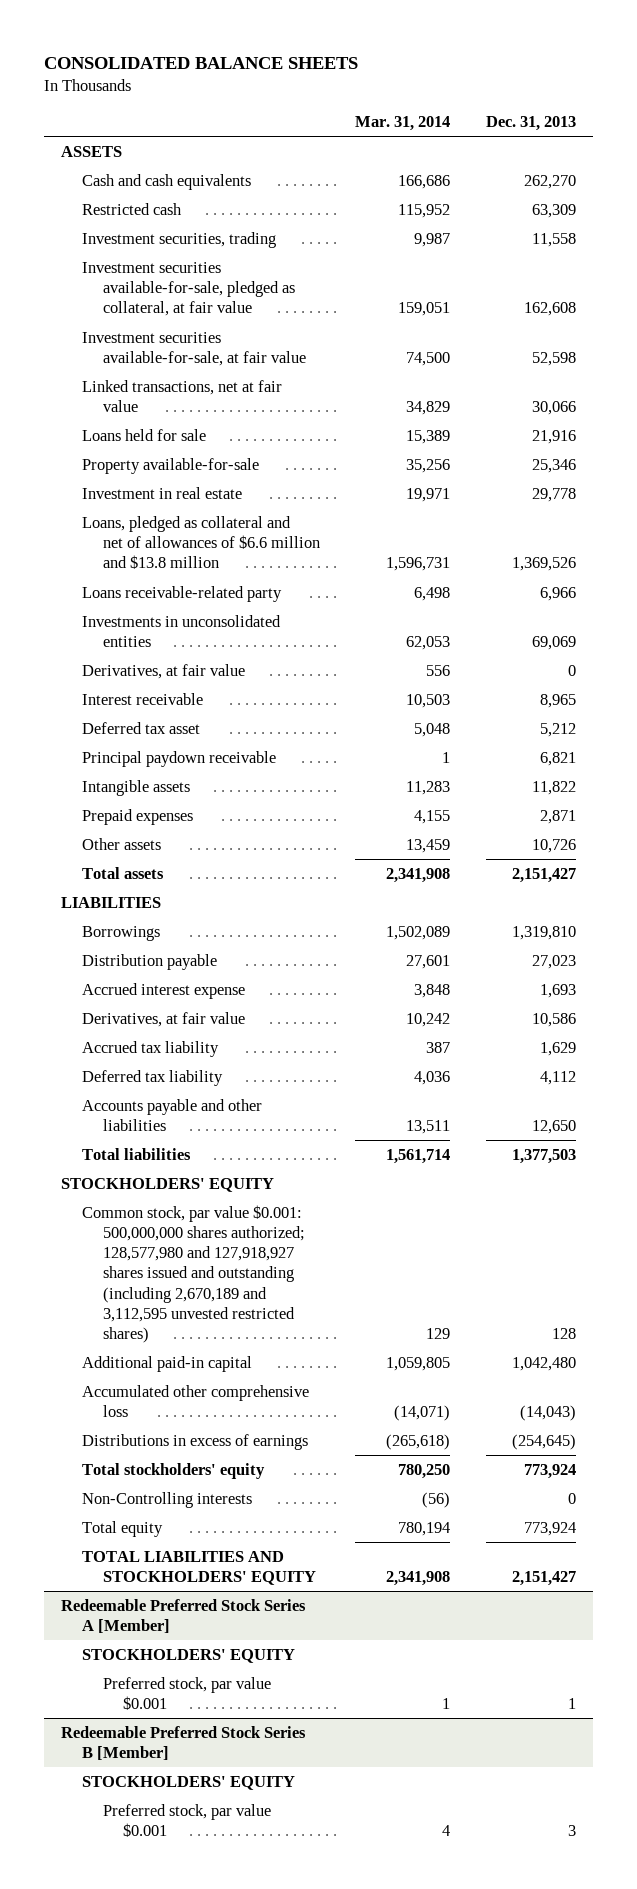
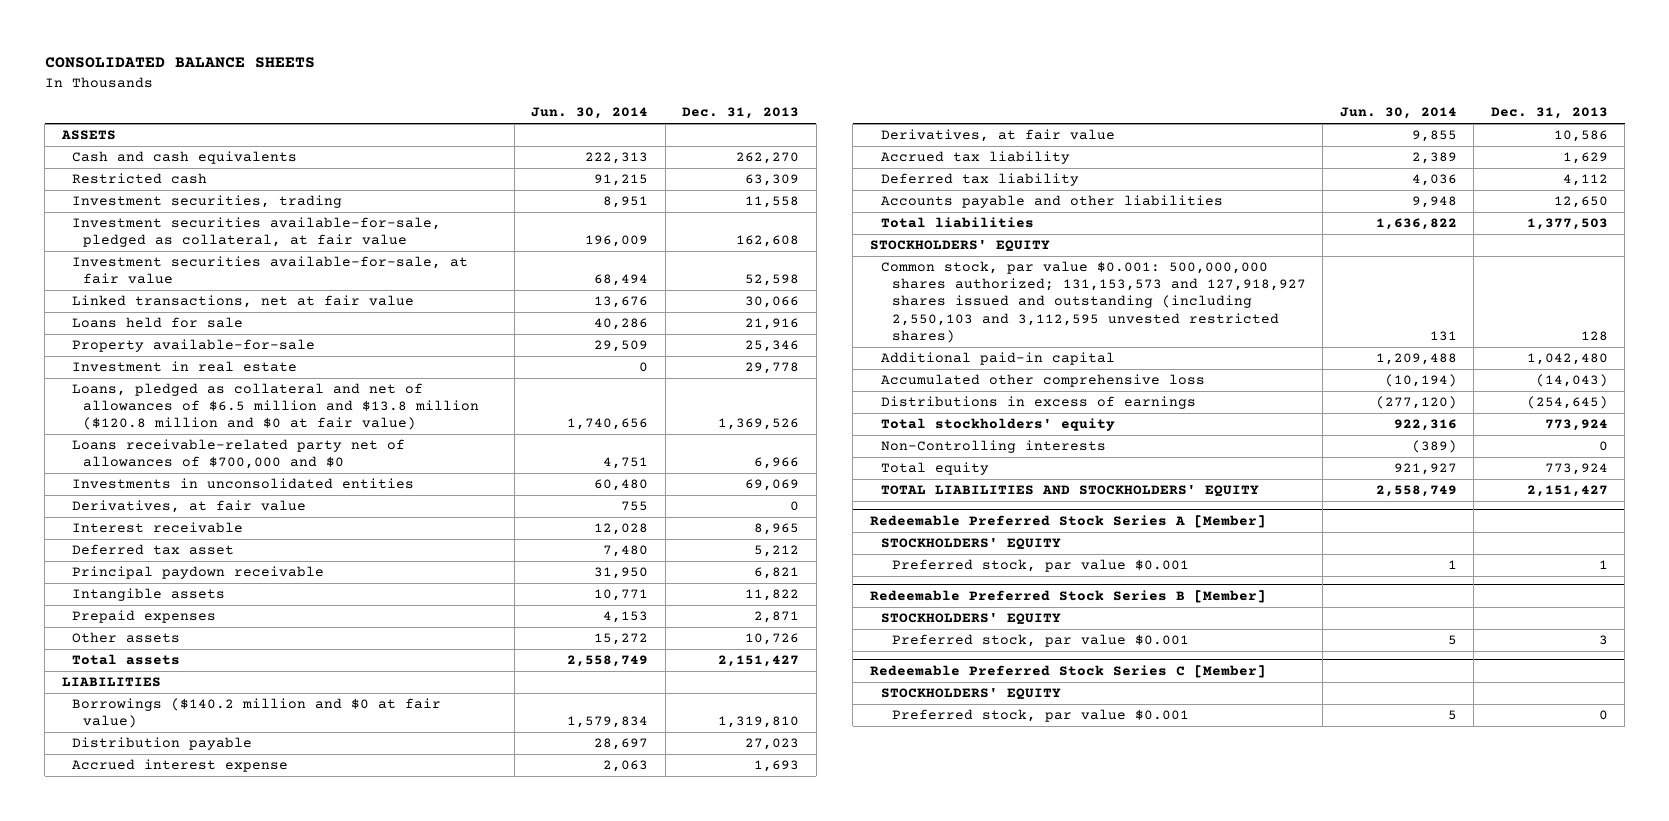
[355,116,451,132] Mar. 31, 2014 -> none
none -> [531,107,649,120] Jun. 30, 2014
[82,515,320,570] Loans, pledged as collateral and net of allowances of $6.6 million and $13.8 million -> [72,383,480,431] Loans, pledged as collateral and net of allowances of $6.5 million and $13.8 million ($120.8 million and $0 at fair value)
[82,585,283,602] Loans receivable-related party -> [72,439,406,470] Loans receivable-related party net of allowances of $700,000 and $0
[82,925,161,941] Borrowings -> [72,698,442,729] Borrowings ($140.2 million and $0 at fair value)
[82,1204,305,1344] Common stock, par value $0.001: 500,000,000 shares authorized; 128,577,980 and 127,918,927 shares issued and outstanding (including 2,670,189 and 3,112,595 unvested restricted shares) -> [880,261,1306,343] Common stock, par value $0.001: 500,000,000 shares authorized; 131,153,573 and 127,918,927 shares issued and outstanding (including 2,550,103 and 3,112,595 unvested restricted shares)
none -> [869,664,1266,678] Redeemable Preferred Stock Series C [Member]
none -> [880,688,1061,701] STOCKHOLDERS' EQUITY
none -> [891,709,1189,723] Preferred stock, par value $0.001

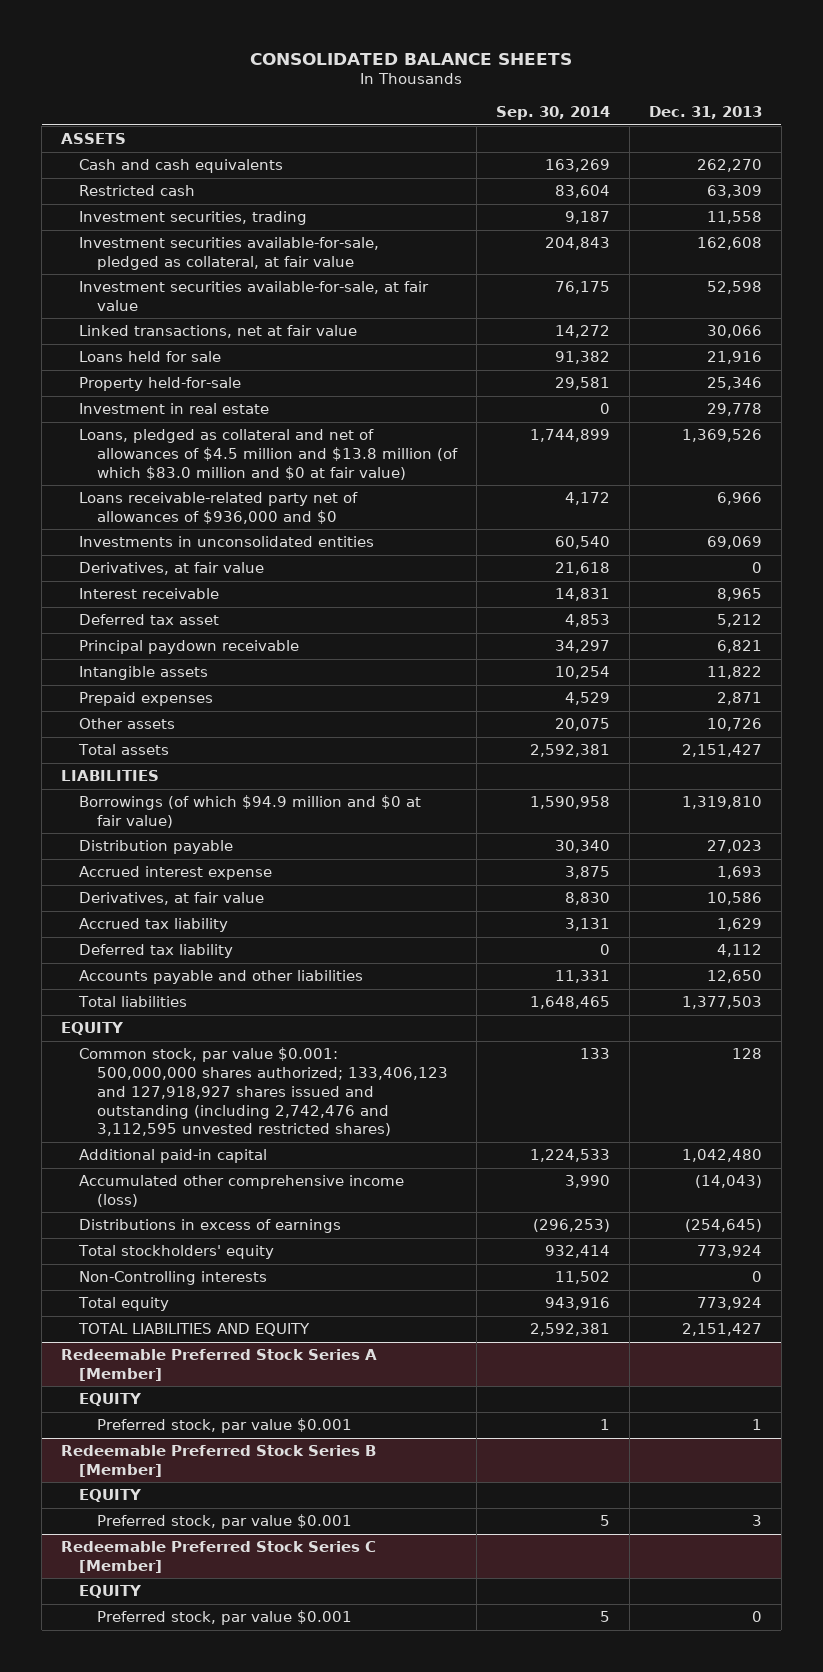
[531,107,649,120] Jun. 30, 2014 -> none
none -> [495,106,610,121] Sep. 30, 2014
[72,339,316,353] Property available-for-sale -> [79,377,242,392] Property held-for-sale
[72,383,480,431] Loans, pledged as collateral and net of allowances of $6.5 million and $13.8 million ($120.8 million and $0 at fair value) -> [79,429,459,480] Loans, pledged as collateral and net of allowances of $4.5 million and $13.8 million (of which $83.0 million and $0 at fair value)
[72,439,406,470] Loans receivable-related party net of allowances of $700,000 and $0 -> [79,492,359,525] Loans receivable-related party net of allowances of $936,000 and $0
[72,698,442,729] Borrowings ($140.2 million and $0 at fair value) -> [79,795,422,829] Borrowings (of which $94.9 million and $0 at fair value)
[869,240,1050,253] STOCKHOLDERS' EQUITY -> [61,1022,125,1036] EQUITY
[880,261,1306,343] Common stock, par value $0.001: 500,000,000 shares authorized; 131,153,573 and 127,918,927 shares issued and outstanding (including 2,550,103 and 3,112,595 unvested restricted shares) -> [79,1047,449,1137] Common stock, par value $0.001: 500,000,000 shares authorized; 133,406,123 and 127,918,927 shares issued and outstanding (including 2,742,476 and 3,112,595 unvested restricted shares)
[880,374,1205,388] Accumulated other comprehensive loss -> [79,1175,405,1208] Accumulated other comprehensive income (loss)
[880,485,1259,498] TOTAL LIABILITIES AND STOCKHOLDERS' EQUITY -> [78,1323,311,1337] TOTAL LIABILITIES AND EQUITY
[880,538,1061,551] STOCKHOLDERS' EQUITY -> [79,1393,143,1407] EQUITY
[880,613,1061,626] STOCKHOLDERS' EQUITY -> [79,1489,143,1503] EQUITY
[880,688,1061,701] STOCKHOLDERS' EQUITY -> [79,1585,143,1599] EQUITY

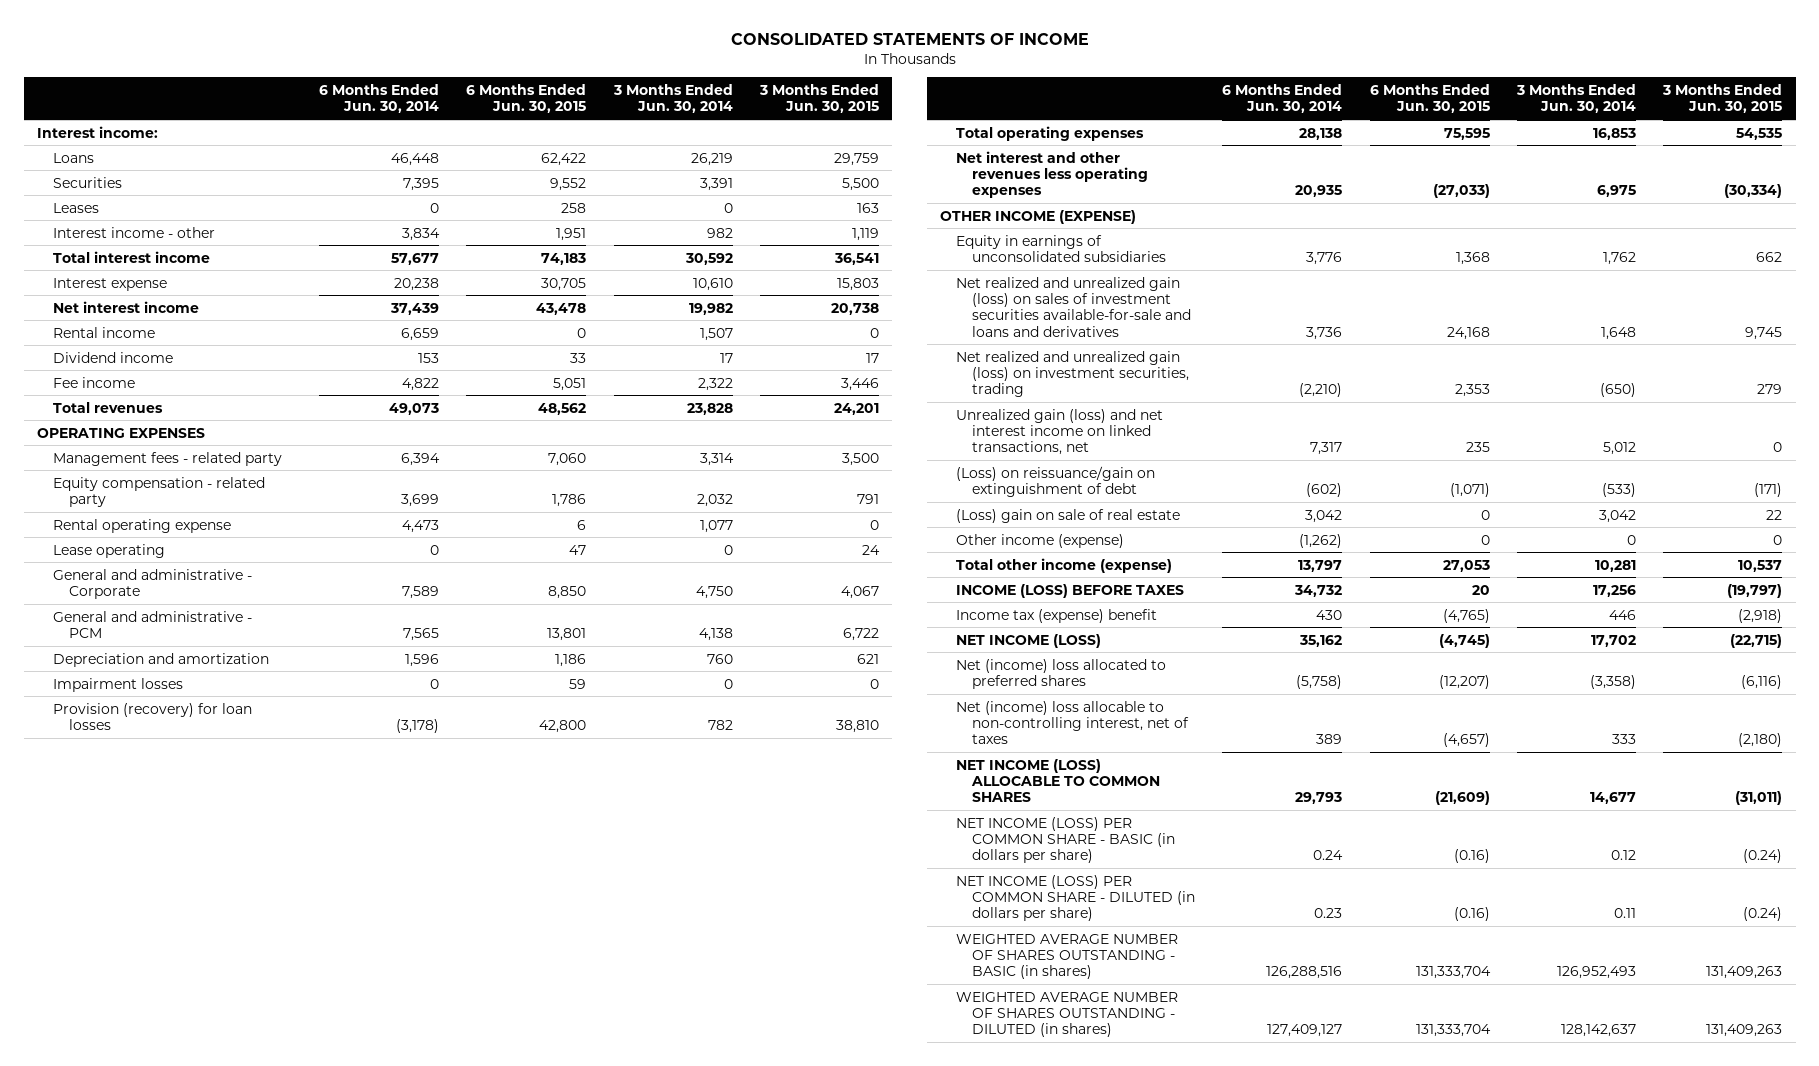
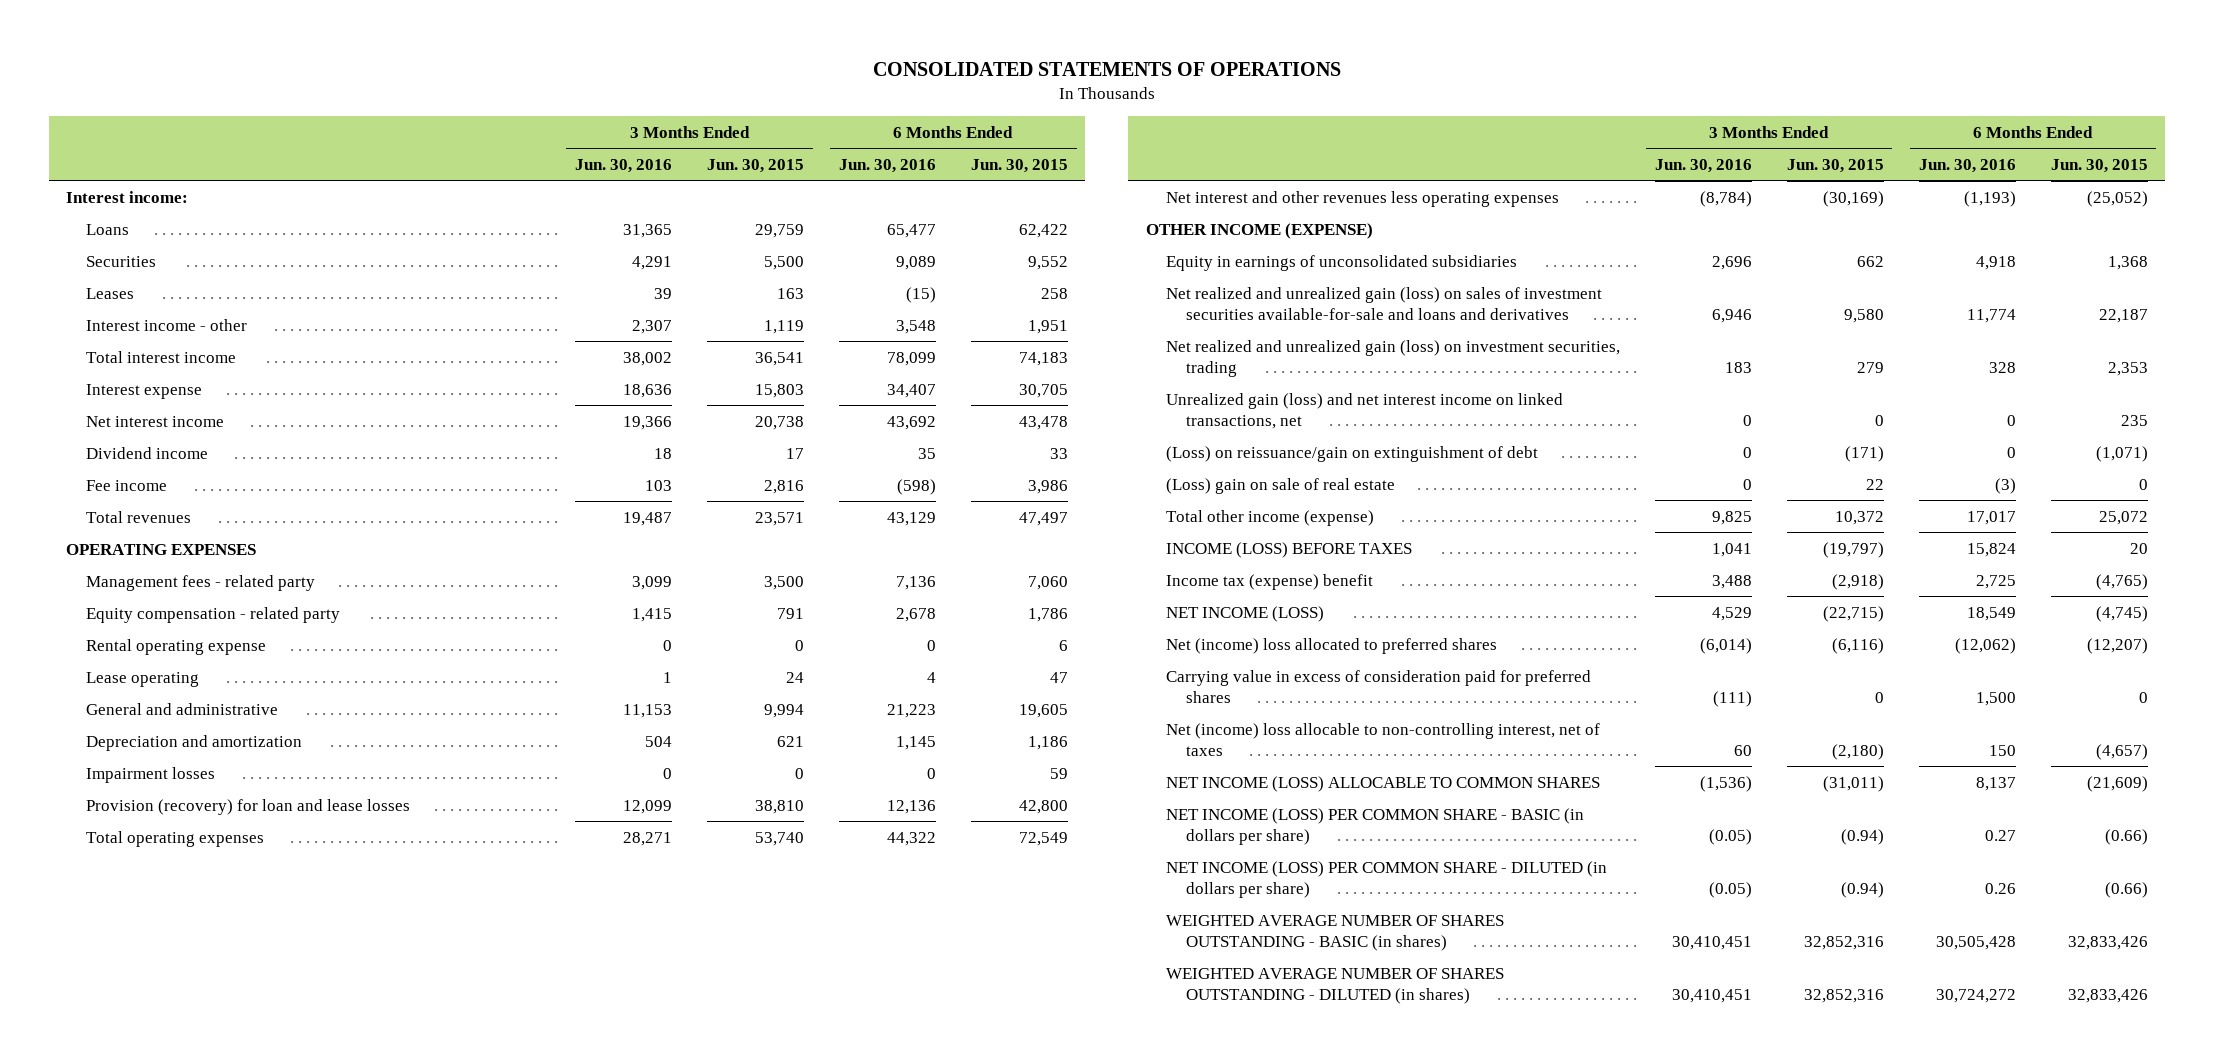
[730,32,1089,45] CONSOLIDATED STATEMENTS OF INCOME -> [872,61,1341,76] CONSOLIDATED STATEMENTS OF OPERATIONS
[319,83,440,114] 6 Months Ended Jun. 30, 2014 -> none
[612,83,733,114] 3 Months Ended Jun. 30, 2014 -> none
none -> [575,158,673,173] Jun. 30, 2016
none -> [839,158,937,173] Jun. 30, 2016
[53,326,156,338] Rental income -> none
[553,377,587,391] 5,051 -> [1027,479,1068,494] 3,986
[840,377,879,391] 3,446 -> [764,479,805,494] 2,816
[538,402,587,415] 48,562 -> [1018,511,1068,526] 47,497
[833,402,879,415] 24,201 -> [755,511,805,526] 23,571
[53,610,253,638] General and administrative - PCM -> none
[53,568,253,599] General and administrative - Corporate -> [86,702,279,715] General and administrative
[548,585,587,599] 8,850 -> [1018,703,1068,718] 19,605
[840,585,879,599] 4,067 -> [764,703,805,718] 9,994
[53,702,253,730] Provision (recovery) for loan losses -> [86,798,411,815] Provision (recovery) for loan and lease losses
[1443,127,1490,140] 75,595 -> [1018,831,1068,846] 72,549
[1735,127,1782,140] 54,535 -> [755,831,805,846] 53,740
[1432,184,1490,199] (27,033) -> [2086,190,2148,207] (25,052)
[1723,184,1782,199] (30,334) -> [1822,190,1884,207] (30,169)
[1446,326,1490,340] 24,168 -> [2098,308,2148,323] 22,187
[1744,326,1782,340] 9,745 -> [1843,308,1884,323] 9,580
[956,533,1125,548] Other income (expense) -> none
[1442,559,1490,572] 27,053 -> [2098,510,2148,525] 25,072
[1737,559,1782,572] 10,537 -> [1834,510,1884,525] 10,372
none -> [1165,669,1591,703] Carrying value in excess of consideration paid for preferred shares
[1453,849,1490,864] (0.16) -> [2104,828,2148,845] (0.66)
[1742,849,1782,864] (0.24) -> [1840,828,1884,845] (0.94)
[1453,907,1490,922] (0.16) -> [2104,881,2148,898] (0.66)
[1742,907,1782,922] (0.24) -> [1840,881,1884,898] (0.94)
[1415,966,1491,980] 131,333,704 -> [2067,935,2148,950] 32,833,426
[1705,966,1782,980] 131,409,263 -> [1803,935,1884,950] 32,852,316
[1415,1024,1491,1038] 131,333,704 -> [2067,988,2148,1003] 32,833,426
[1705,1024,1782,1038] 131,409,263 -> [1803,988,1884,1003] 32,852,316

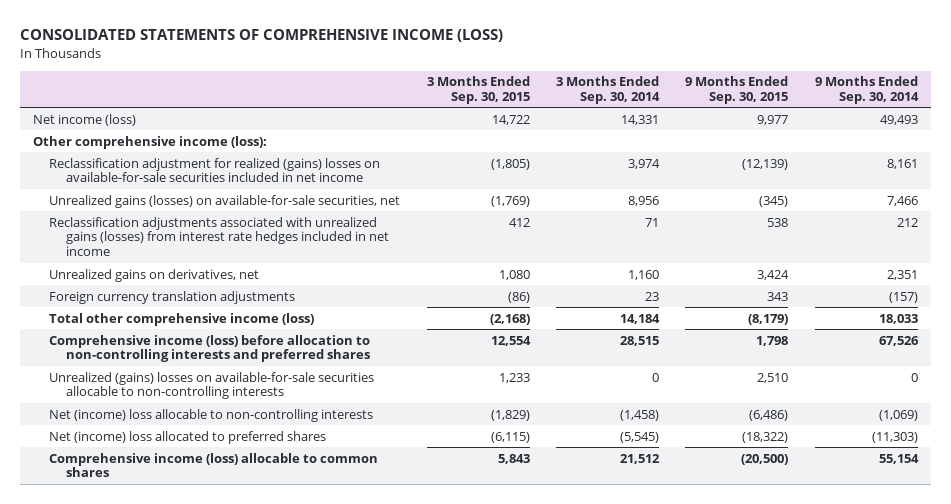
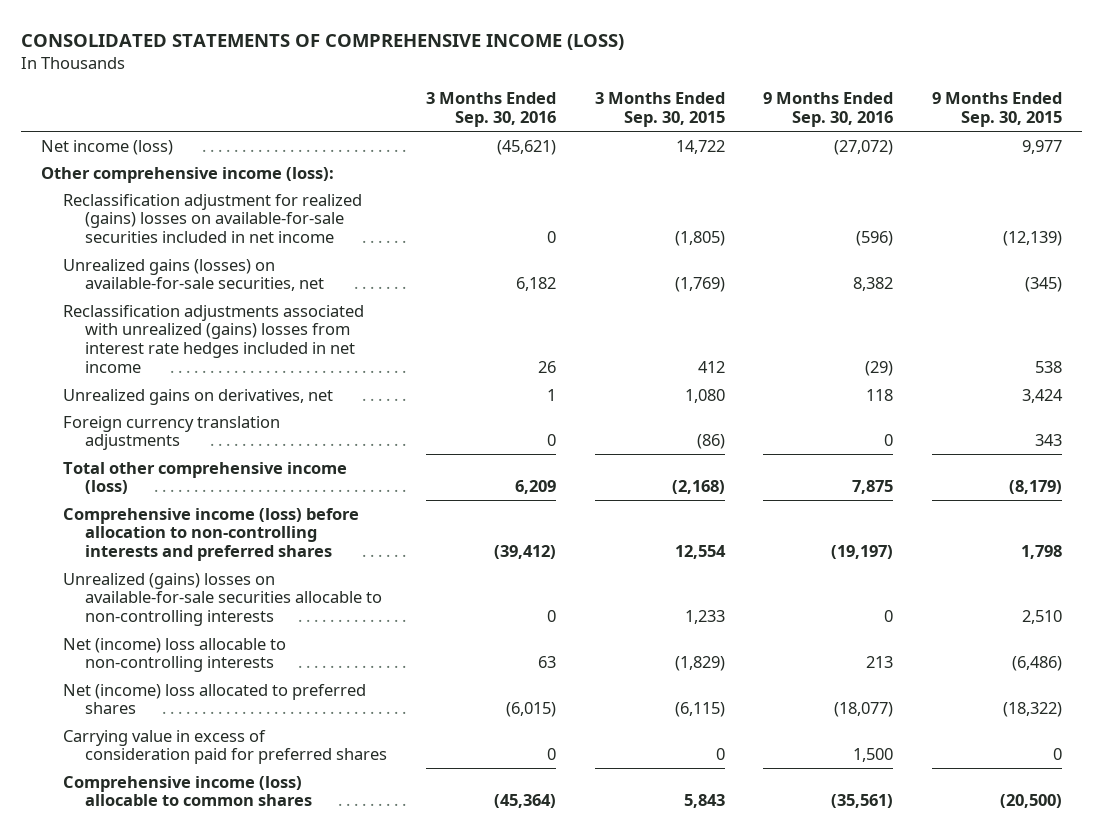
[556,76,661,105] 3 Months Ended Sep. 30, 2014 -> none
[814,76,919,105] 9 Months Ended Sep. 30, 2014 -> none
none -> [425,92,556,128] 3 Months Ended Sep. 30, 2016
none -> [763,92,894,128] 9 Months Ended Sep. 30, 2016
[49,216,389,257] Reclassification adjustments associated with unrealized gains (losses) from interest rate hedges included in net income -> [62,304,364,374] Reclassification adjustments associated with unrealized (gains) losses from interest rate hedges included in net income
none -> [62,729,387,765] Carrying value in excess of consideration paid for preferred shares

